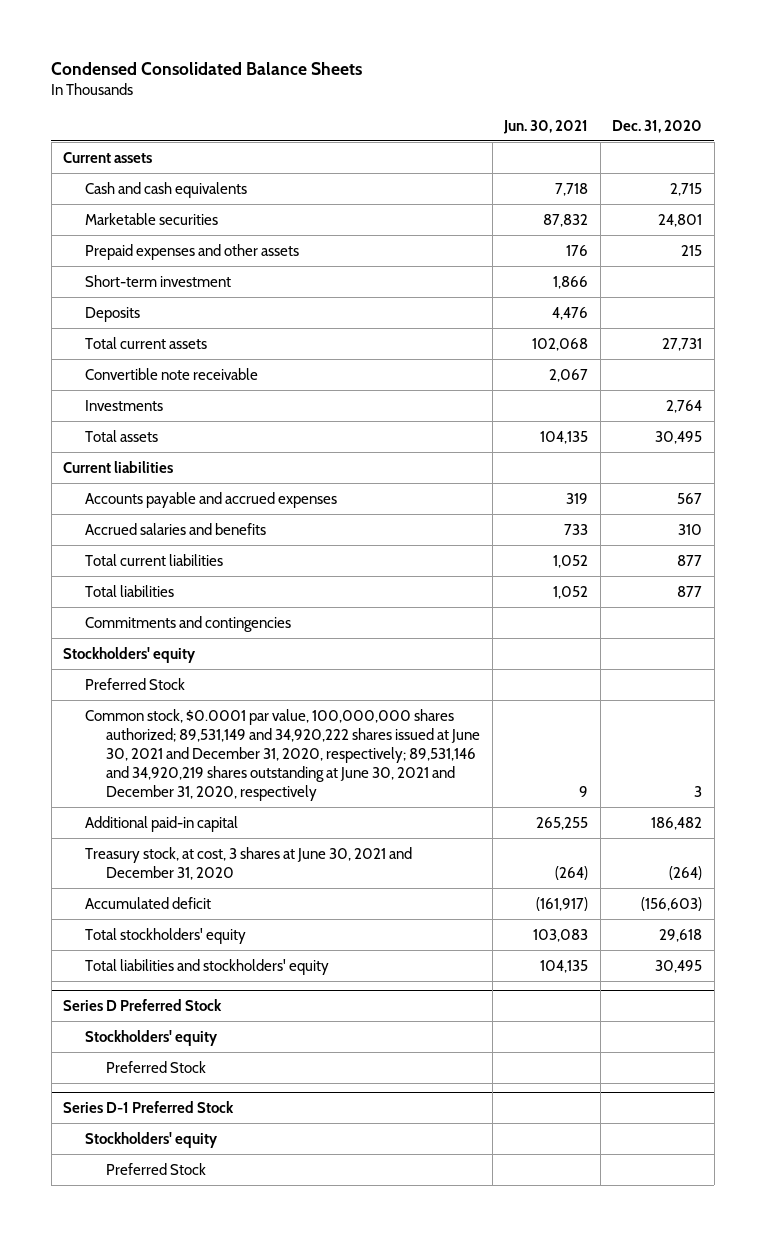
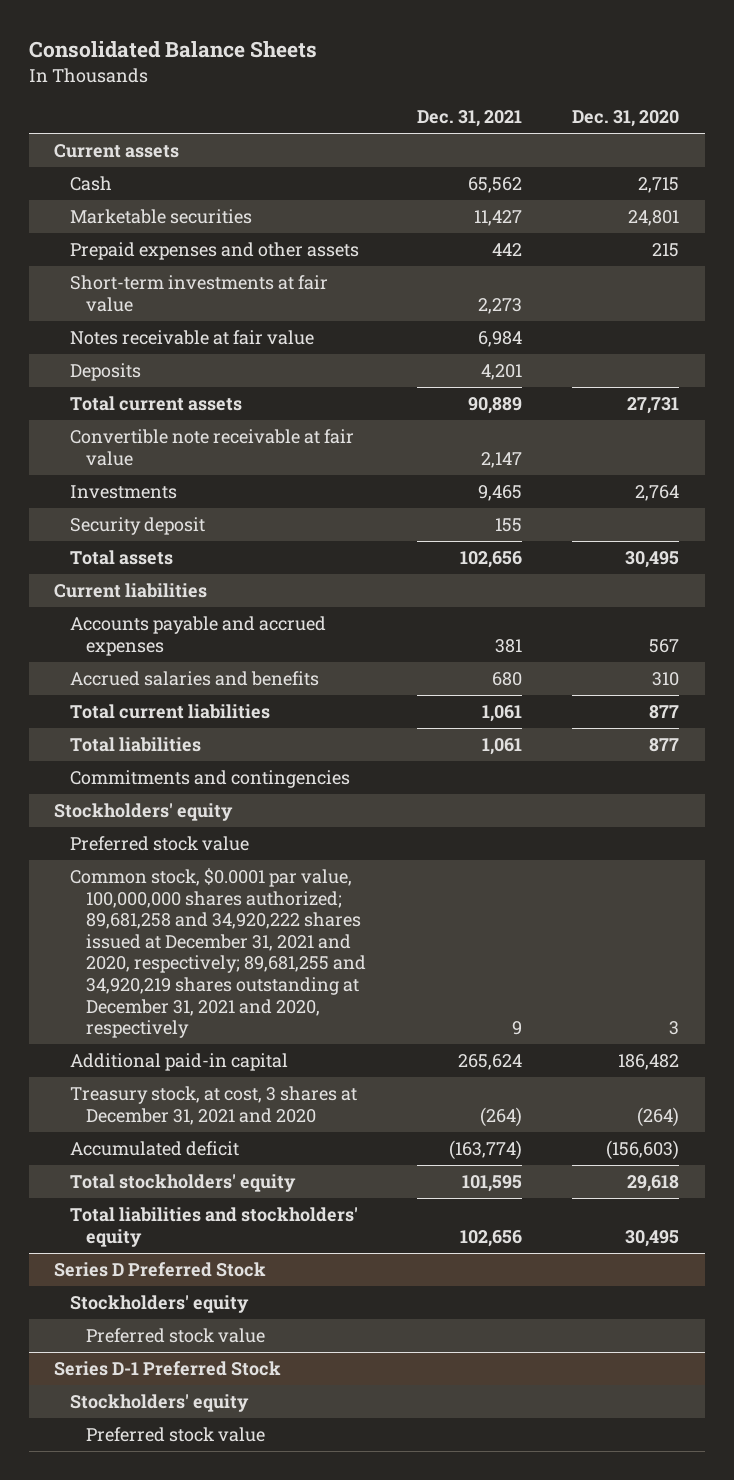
[51,61,363,75] Condensed Consolidated Balance Sheets -> [29,41,318,59] Consolidated Balance Sheets
[503,119,589,134] Jun. 30, 2021 -> none
none -> [416,109,522,127] Dec. 31, 2021
[84,181,247,198] Cash and cash equivalents -> [70,176,113,192] Cash
[84,274,231,287] Short-term investment -> [70,275,329,312] Short-term investments at fair value
none -> [70,330,315,346] Notes receivable at fair value
[84,367,258,380] Convertible note receivable -> [70,429,355,466] Convertible note receivable at fair value
none -> [70,517,206,536] Security deposit
[84,677,185,690] Preferred Stock -> [70,836,250,852] Preferred stock value
[84,708,481,802] Common stock, $0.0001 par value, 100,000,000 shares authorized; 89,531,149 and 34,920,222 shares issued at June 30, 2021 and December 31, 2020, respectively; 89,531,146 and 34,920,219 shares outstanding at June 30, 2021 and December 31, 2020, respectively -> [70,868,366,1039] Common stock, $0.0001 par value, 100,000,000 shares authorized; 89,681,258 and 34,920,222 shares issued at December 31, 2021 and 2020, respectively; 89,681,255 and 34,920,219 shares outstanding at December 31, 2021 and 2020, respectively
[84,846,412,880] Treasury stock, at cost, 3 shares at June 30, 2021 and December 31, 2020 -> [70,1086,358,1125] Treasury stock, at cost, 3 shares at December 31, 2021 and 2020
[106,1060,207,1073] Preferred Stock -> [85,1328,265,1344] Preferred stock value
[106,1162,207,1175] Preferred Stock -> [85,1427,265,1443] Preferred stock value

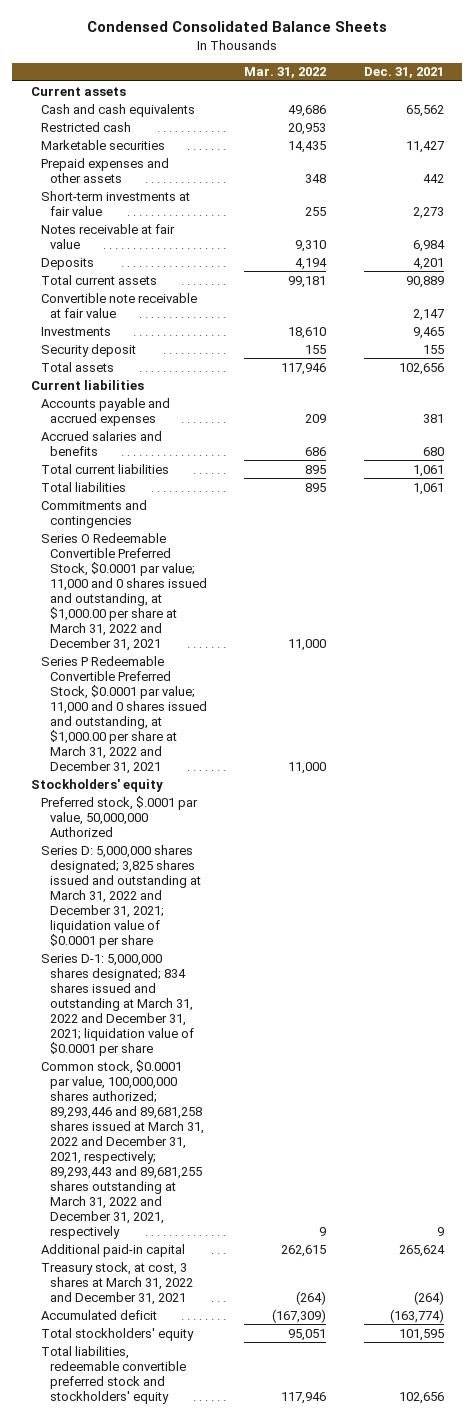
[29,41,318,59] Consolidated Balance Sheets -> [87,21,388,33] Condensed Consolidated Balance Sheets
[572,109,680,127] Dec. 31, 2020 -> none
none -> [244,67,327,79] Mar. 31, 2022
[70,176,113,192] Cash -> [40,103,195,117] Cash and cash equivalents
none -> [40,121,131,132] Restricted cash
none -> [40,532,208,651] Series O Redeemable Convertible Preferred Stock, $0.0001 par value; 11,000 and 0 shares issued and outstanding, at $1,000.00 per share at March 31, 2022 and December 31, 2021
none -> [40,655,208,774] Series P Redeemable Convertible Preferred Stock, $0.0001 par value; 11,000 and 0 shares issued and outstanding, at $1,000.00 per share at March 31, 2022 and December 31, 2021
[70,836,250,852] Preferred stock value -> [40,795,198,837] Preferred stock, $.0001 par value, 50,000,000 Authorized
none -> [40,844,202,948] Series D: 5,000,000 shares designated; 3,825 shares issued and outstanding at March 31, 2022 and December 31, 2021; liquidation value of $0.0001 per share
none -> [40,953,195,1056] Series D-1: 5,000,000 shares designated; 834 shares issued and outstanding at March 31, 2022 and December 31, 2021; liquidation value of $0.0001 per share
[70,868,366,1039] Common stock, $0.0001 par value, 100,000,000 shares authorized; 89,681,258 and 34,920,222 shares issued at December 31, 2021 and 2020, respectively; 89,681,255 and 34,920,219 shares outstanding at December 31, 2021 and 2020, respectively -> [40,1059,205,1239] Common stock, $0.0001 par value, 100,000,000 shares authorized; 89,293,446 and 89,681,258 shares issued at March 31, 2022 and December 31, 2021, respectively; 89,293,443 and 89,681,255 shares outstanding at March 31, 2022 and December 31, 2021, respectively
[70,1086,358,1125] Treasury stock, at cost, 3 shares at December 31, 2021 and 2020 -> [40,1261,194,1305] Treasury stock, at cost, 3 shares at March 31, 2022 and December 31, 2021
[54,1262,267,1278] Series D Preferred Stock -> none
[70,1295,250,1314] Stockholders' equity -> none
[85,1328,265,1344] Preferred stock value -> none
[54,1361,282,1377] Series D-1 Preferred Stock -> none
[70,1394,250,1413] Stockholders' equity -> none
[85,1427,265,1443] Preferred stock value -> none
[70,1207,359,1247] Total liabilities and stockholders' equity -> [40,1345,187,1404] Total liabilities, redeemable convertible preferred stock and stockholders' equity

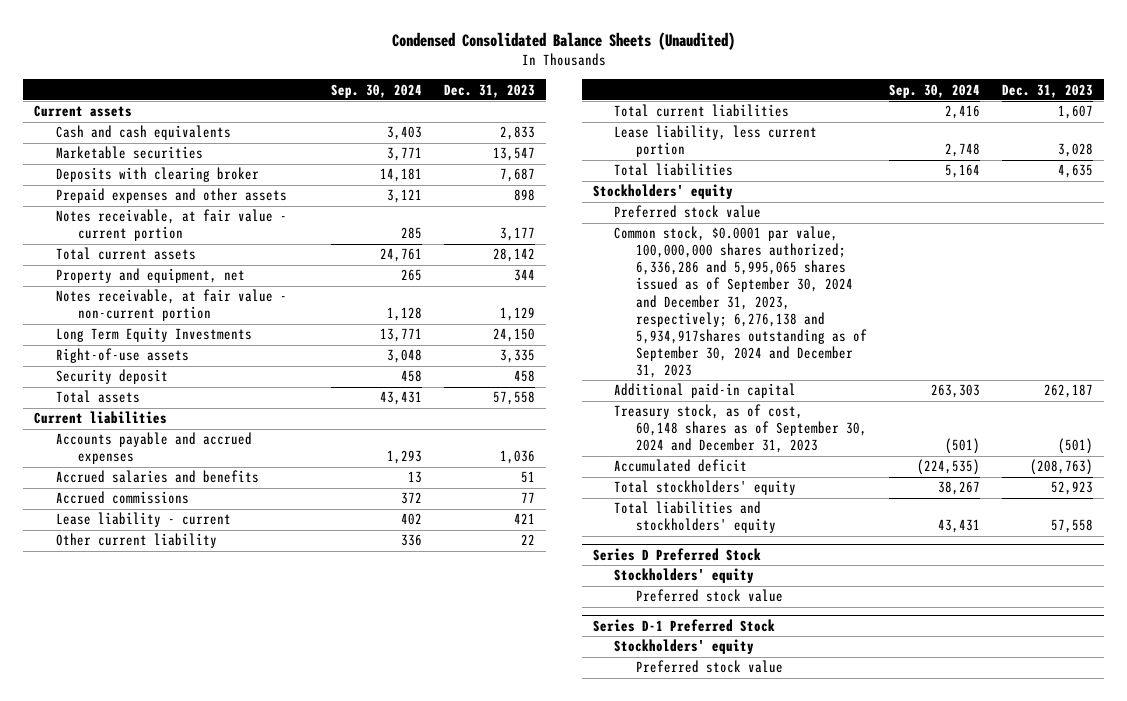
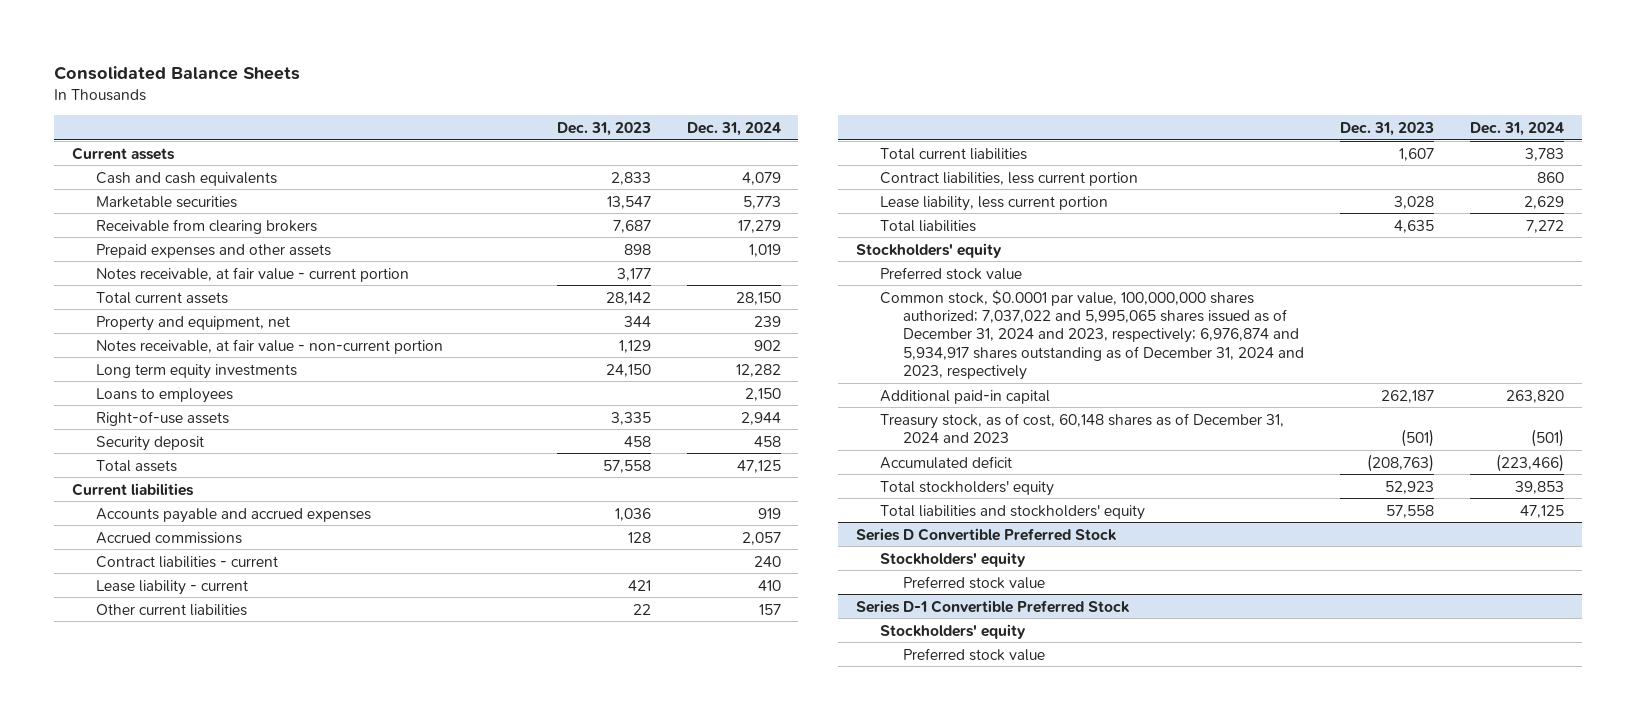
[391,31,735,50] Condensed Consolidated Balance Sheets (Unaudited) -> [54,65,301,80] Consolidated Balance Sheets
[330,83,422,98] Sep. 30, 2024 -> none
none -> [686,122,781,137] Dec. 31, 2024
[55,167,259,183] Deposits with clearing broker -> [95,218,317,234] Receivable from clearing brokers
[55,327,252,343] Long Term Equity Investments -> [95,363,297,379] Long term equity investments
none -> [95,387,233,403] Loans to employees
[55,470,259,484] Accrued salaries and benefits -> none
[520,492,535,504] 77 -> [627,531,651,543] 128
none -> [95,555,278,568] Contract liabilities - current
[55,533,217,549] Other current liability -> [95,603,247,616] Other current liabilities
none -> [879,171,1138,186] Contract liabilities, less current portion
[614,226,867,378] Common stock, $0.0001 par value, 100,000,000 shares authorized; 6,336,286 and 5,995,065 shares issued as of September 30, 2024 and December 31, 2023, respectively; 6,276,138 and 5,934,917shares outstanding as of September 30, 2024 and December 31, 2023 -> [879,289,1305,381] Common stock, $0.0001 par value, 100,000,000 shares authorized; 7,037,022 and 5,995,065 shares issued as of December 31, 2024 and 2023, respectively; 6,976,874 and 5,934,917 shares outstanding as of December 31, 2024 and 2023, respectively
[614,404,867,454] Treasury stock, as of cost, 60,148 shares as of September 30, 2024 and December 31, 2023 -> [879,412,1284,443] Treasury stock, as of cost, 60,148 shares as of December 31, 2024 and 2023
[592,547,761,561] Series D Preferred Stock -> [855,527,1117,541] Series D Convertible Preferred Stock
[592,618,775,632] Series D-1 Preferred Stock -> [855,599,1130,613] Series D-1 Convertible Preferred Stock

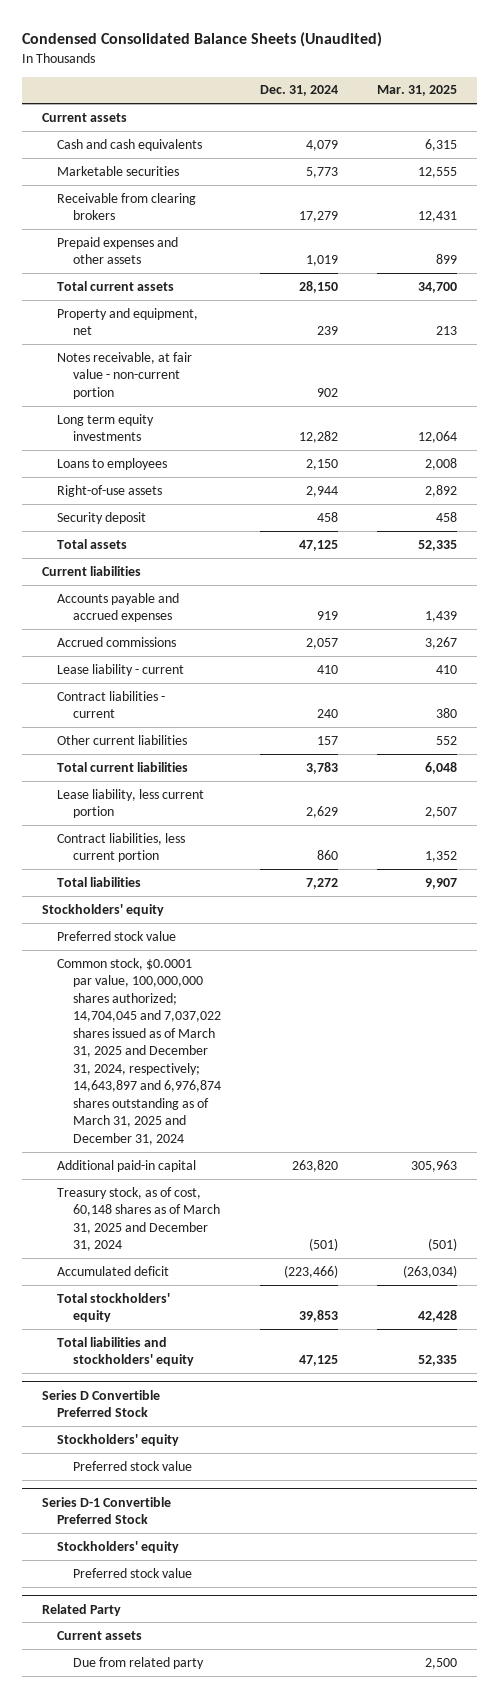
[54,65,301,80] Consolidated Balance Sheets -> [22,31,383,47] Condensed Consolidated Balance Sheets (Unaudited)
[556,122,651,137] Dec. 31, 2023 -> none
none -> [377,85,458,97] Mar. 31, 2025
[95,266,409,282] Notes receivable, at fair value - current portion -> none
[95,555,278,568] Contract liabilities - current -> [57,690,166,719] Contract liabilities - current
[879,171,1138,186] Contract liabilities, less current portion -> [57,832,186,863] Contract liabilities, less current portion
[879,289,1305,381] Common stock, $0.0001 par value, 100,000,000 shares authorized; 7,037,022 and 5,995,065 shares issued as of December 31, 2024 and 2023, respectively; 6,976,874 and 5,934,917 shares outstanding as of December 31, 2024 and 2023, respectively -> [57,957,221,1145] Common stock, $0.0001 par value, 100,000,000 shares authorized; 14,704,045 and 7,037,022 shares issued as of March 31, 2025 and December 31, 2024, respectively; 14,643,897 and 6,976,874 shares outstanding as of March 31, 2025 and December 31, 2024
[879,412,1284,443] Treasury stock, as of cost, 60,148 shares as of December 31, 2024 and 2023 -> [57,1186,220,1252] Treasury stock, as of cost, 60,148 shares as of March 31, 2025 and December 31, 2024
none -> [41,1603,121,1616] Related Party
none -> [57,1630,143,1640] Current assets
none -> [72,1656,204,1669] Due from related party

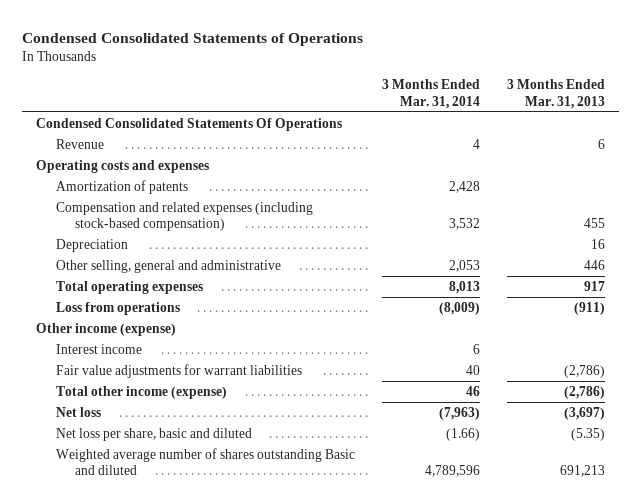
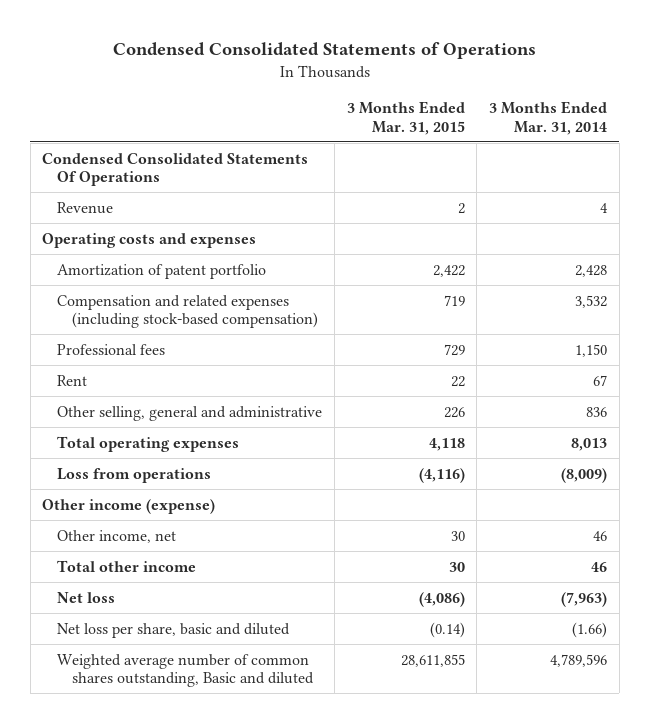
[507,79,606,109] 3 Months Ended Mar. 31, 2013 -> none
none -> [346,101,465,135] 3 Months Ended Mar. 31, 2015
[55,179,188,194] Amortization of patents -> [57,263,267,279] Amortization of patent portfolio
[55,238,128,252] Depreciation -> none
none -> [57,343,166,355] Professional fees
none -> [57,374,88,386] Rent
[449,259,481,272] 2,053 -> [585,406,607,417] 836
[55,343,142,354] Interest income -> none
[55,363,302,378] Fair value adjustments for warrant liabilities -> none
none -> [57,529,177,543] Other income, net
[55,385,227,399] Total other income (expense) -> [57,559,197,572] Total other income
[55,447,355,476] Weighted average number of shares outstanding Basic and diluted -> [57,653,315,688] Weighted average number of common shares outstanding, Basic and diluted

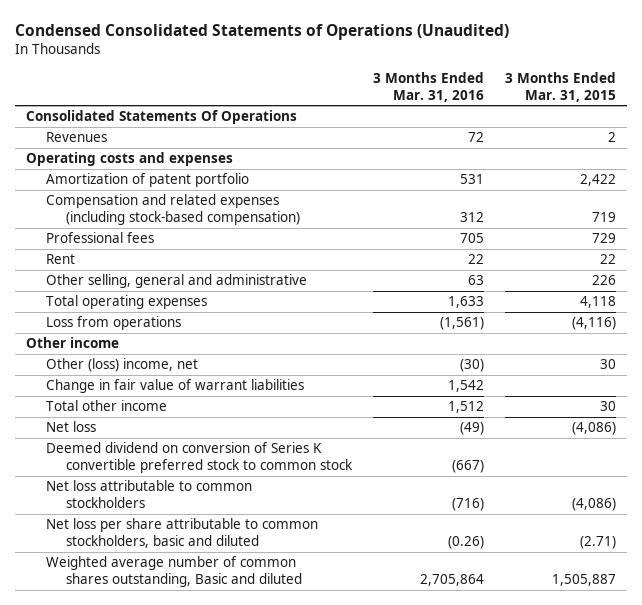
[112,41,536,59] Condensed Consolidated Statements of Operations -> [15,24,510,41] Condensed Consolidated Statements of Operations (Unaudited)
[488,101,607,135] 3 Months Ended Mar. 31, 2014 -> none
none -> [373,72,485,102] 3 Months Ended Mar. 31, 2016
[42,152,309,187] Condensed Consolidated Statements Of Operations -> [25,110,297,125] Consolidated Statements Of Operations
[57,201,114,214] Revenue -> [46,132,108,143] Revenues
[42,498,216,514] Other income (expense) -> [25,337,119,349] Other income
[57,529,177,543] Other income, net -> [46,358,199,373] Other (loss) income, net
none -> [46,379,305,394] Change in fair value of warrant liabilities
none -> [46,442,354,473] Deemed dividend on conversion of Series K convertible preferred stock to common stock
none -> [46,480,253,508] Net loss attributable to common stockholders
[57,622,291,638] Net loss per share, basic and diluted -> [46,518,319,548] Net loss per share attributable to common stockholders, basic and diluted
[429,621,465,638] (0.14) -> [580,535,617,549] (2.71)
[400,653,465,667] 28,611,855 -> [552,573,617,586] 1,505,887

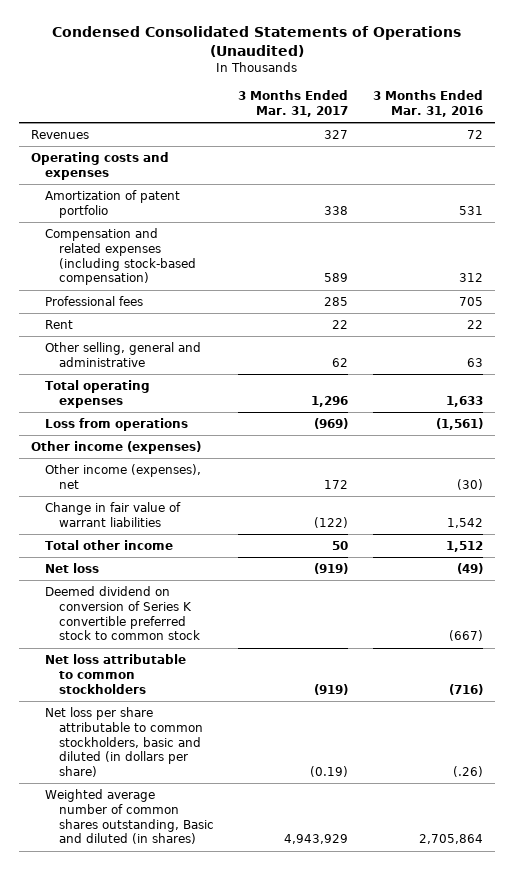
[505,72,617,102] 3 Months Ended Mar. 31, 2015 -> none
none -> [238,90,349,118] 3 Months Ended Mar. 31, 2017
[25,110,297,125] Consolidated Statements Of Operations -> none
[25,337,119,349] Other income -> [31,440,202,454] Other income (expenses)
[46,358,199,373] Other (loss) income, net -> [44,463,201,489] Other income (expenses), net
[46,518,319,548] Net loss per share attributable to common stockholders, basic and diluted -> [44,706,203,778] Net loss per share attributable to common stockholders, basic and diluted (in dollars per share)
[448,535,485,549] (0.26) -> [452,766,483,778] (.26)
[46,556,303,587] Weighted average number of common shares outstanding, Basic and diluted -> [44,788,214,845] Weighted average number of common shares outstanding, Basic and diluted (in shares)

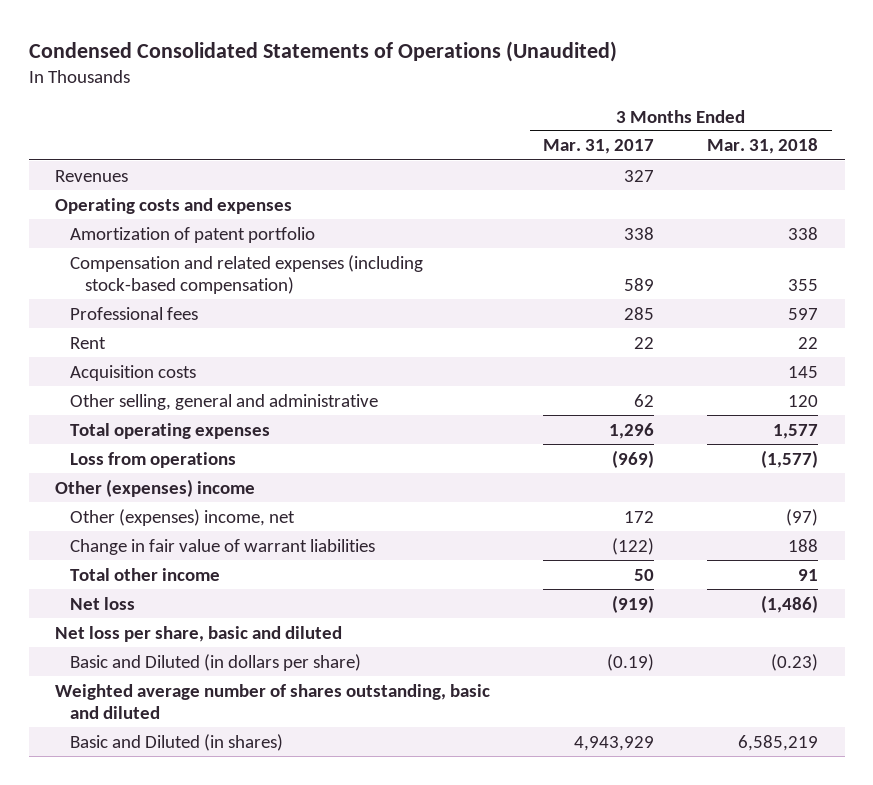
[372,90,483,118] 3 Months Ended Mar. 31, 2016 -> none
none -> [707,138,819,155] Mar. 31, 2018
none -> [70,364,197,381] Acquisition costs
[31,440,202,454] Other income (expenses) -> [55,478,256,497] Other (expenses) income
[44,463,201,489] Other income (expenses), net -> [70,508,296,526] Other (expenses) income, net
[44,585,200,641] Deemed dividend on conversion of Series K convertible preferred stock to common stock -> none
[44,653,186,694] Net loss attributable to common stockholders -> none
none -> [55,625,343,642] Net loss per share, basic and diluted
[44,706,203,778] Net loss per share attributable to common stockholders, basic and diluted (in dollars per share) -> [70,653,362,671] Basic and Diluted (in dollars per share)
none -> [55,683,491,719] Weighted average number of shares outstanding, basic and diluted
[44,788,214,845] Weighted average number of common shares outstanding, Basic and diluted (in shares) -> [70,733,284,751] Basic and Diluted (in shares)

